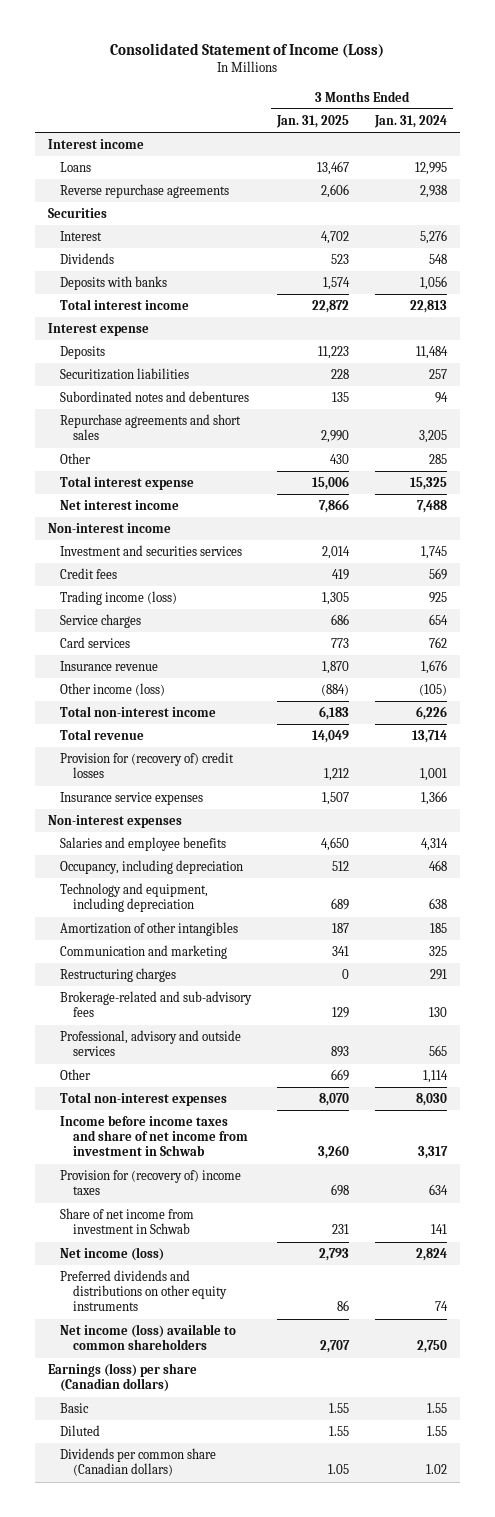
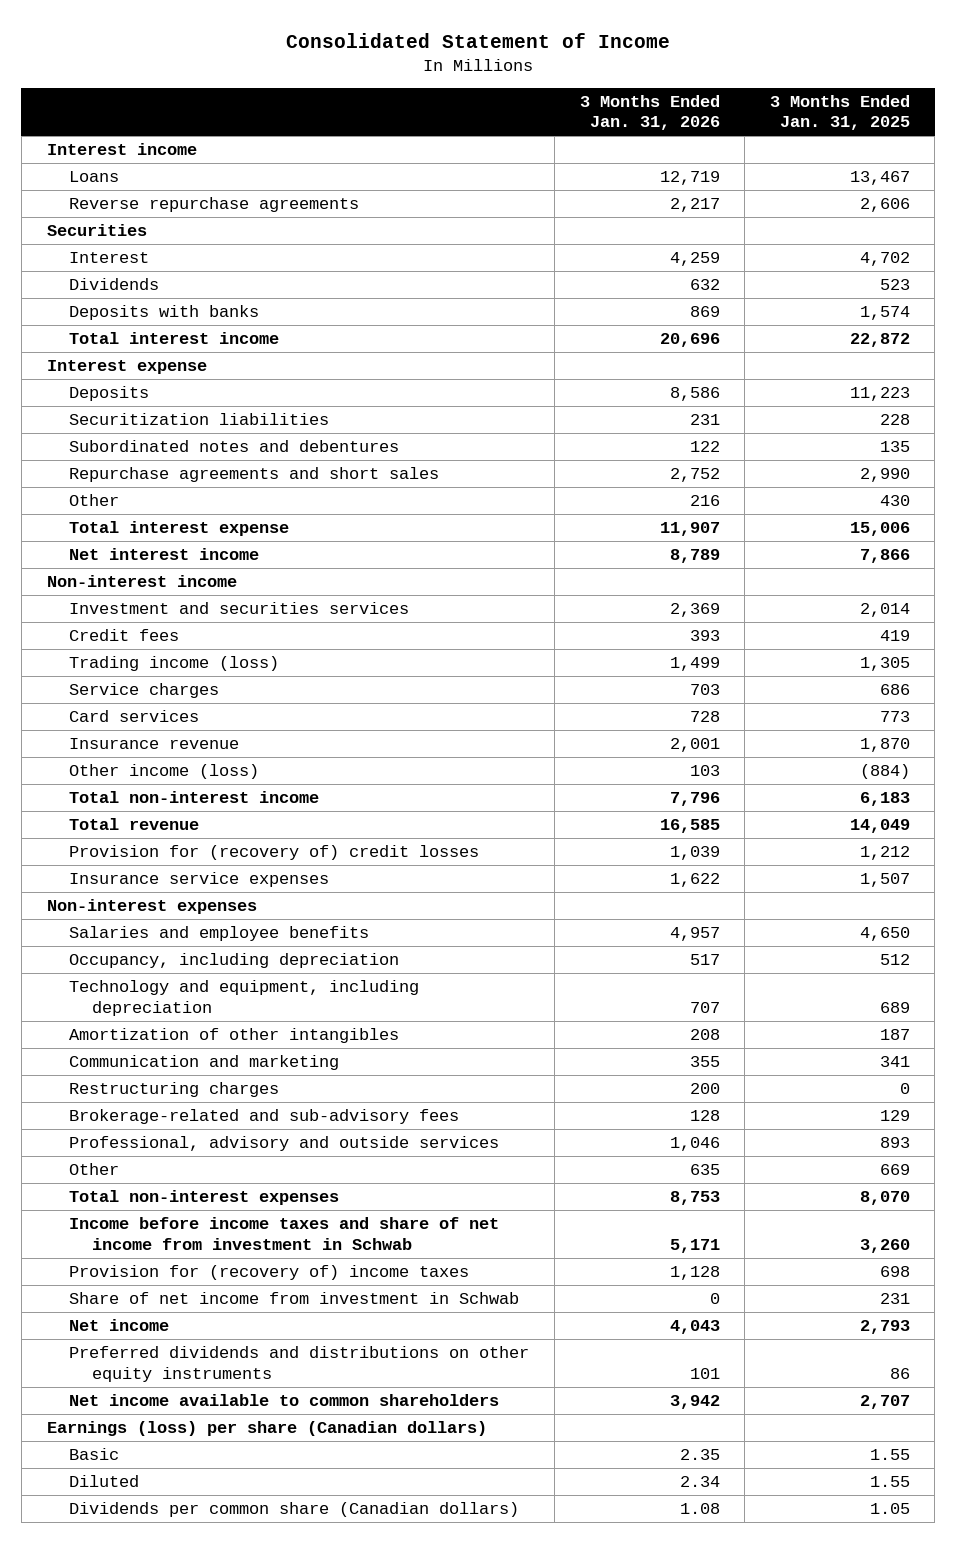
[110,43,385,59] Consolidated Statement of Income (Loss) -> [286,32,671,48] Consolidated Statement of Income
[373,114,447,128] Jan. 31, 2024 -> none
none -> [579,94,720,131] 3 Months Ended Jan. 31, 2026
[60,1247,165,1262] Net income (loss) -> [69,1319,170,1332] Net income
[60,1324,237,1351] Net income (loss) available to common shareholders -> [69,1394,500,1407] Net income available to common shareholders

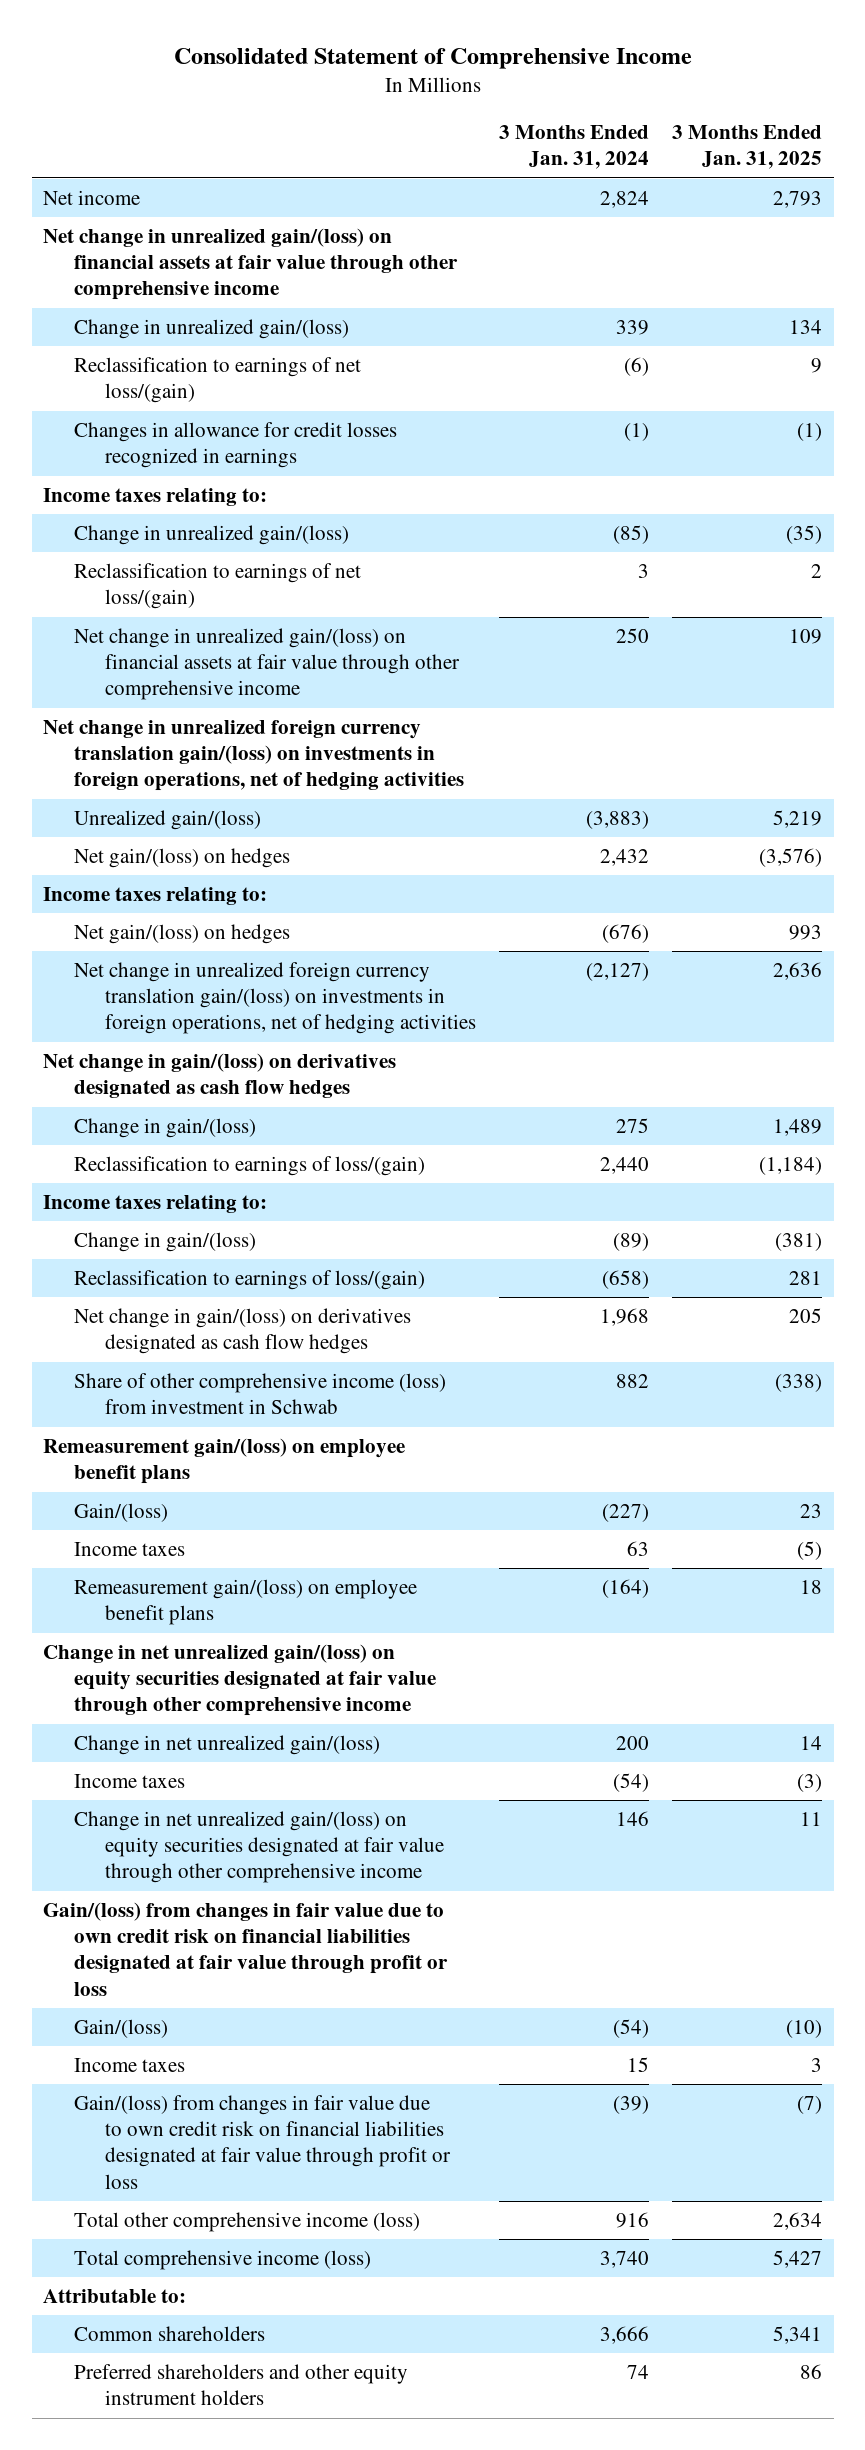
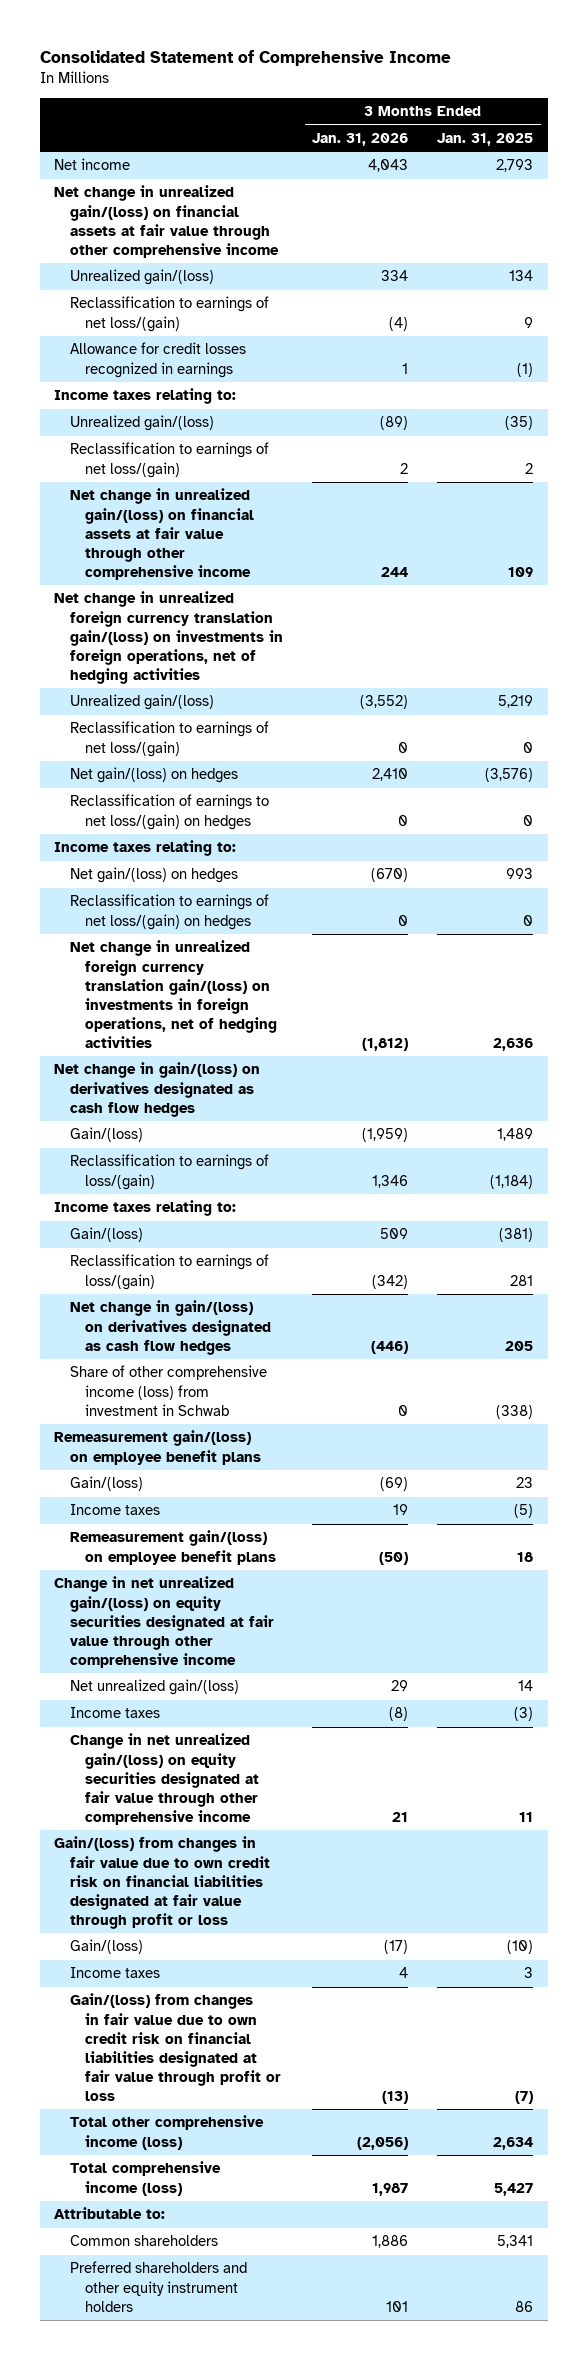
[498,125,649,170] 3 Months Ended Jan. 31, 2024 -> none
none -> [312,132,409,146] Jan. 31, 2026
[73,319,349,340] Change in unrealized gain/(loss) -> [69,269,214,286] Unrealized gain/(loss)
[73,422,397,469] Changes in allowance for credit losses recognized in earnings -> [69,342,246,378] Allowance for credit losses recognized in earnings
[73,525,349,546] Change in unrealized gain/(loss) -> [69,415,214,432] Unrealized gain/(loss)
none -> [69,721,269,757] Reclassification to earnings of net loss/(gain)
none -> [69,794,269,830] Reclassification of earnings to net loss/(gain) on hedges
none -> [69,894,269,930] Reclassification to earnings of net loss/(gain) on hedges
[73,1118,256,1139] Change in gain/(loss) -> [69,1127,143,1143] Gain/(loss)
[73,1232,256,1253] Change in gain/(loss) -> [69,1227,143,1243] Gain/(loss)
[73,1735,380,1756] Change in net unrealized gain/(loss) -> [69,1679,239,1696] Net unrealized gain/(loss)

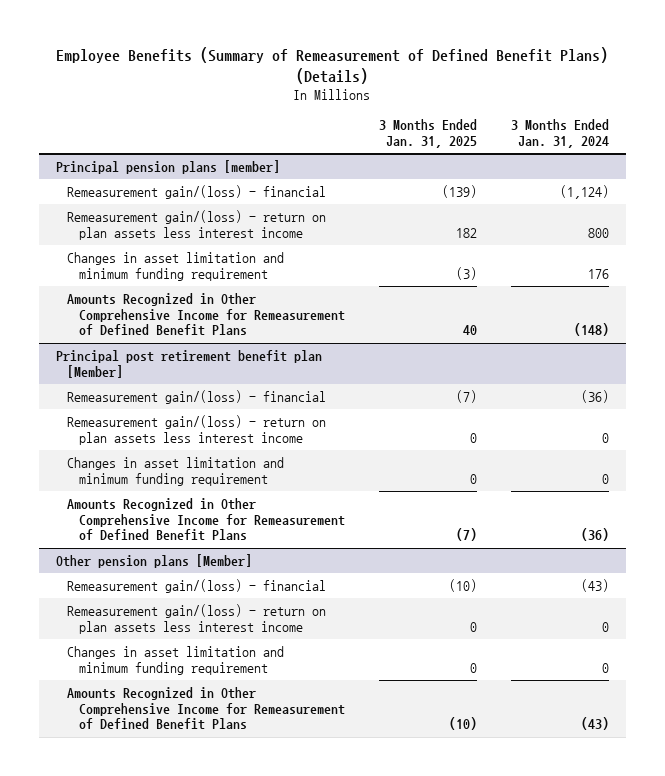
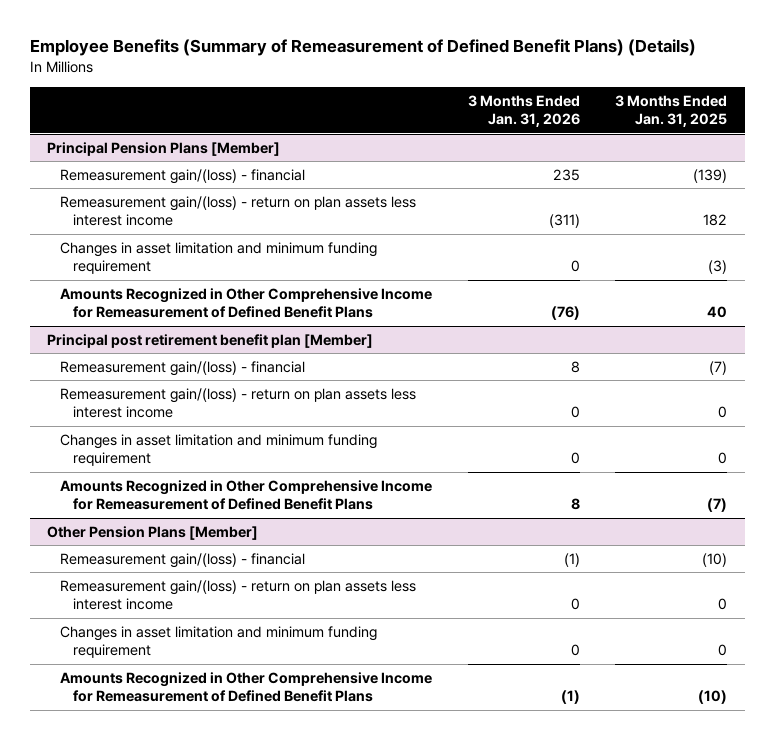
[510,119,609,149] 3 Months Ended Jan. 31, 2024 -> none
none -> [467,94,580,128] 3 Months Ended Jan. 31, 2026
[55,159,280,174] Principal pension plans [member] -> [47,141,281,156] Principal Pension Plans [Member]
[55,553,252,568] Other pension plans [Member] -> [47,525,259,540] Other Pension Plans [Member]

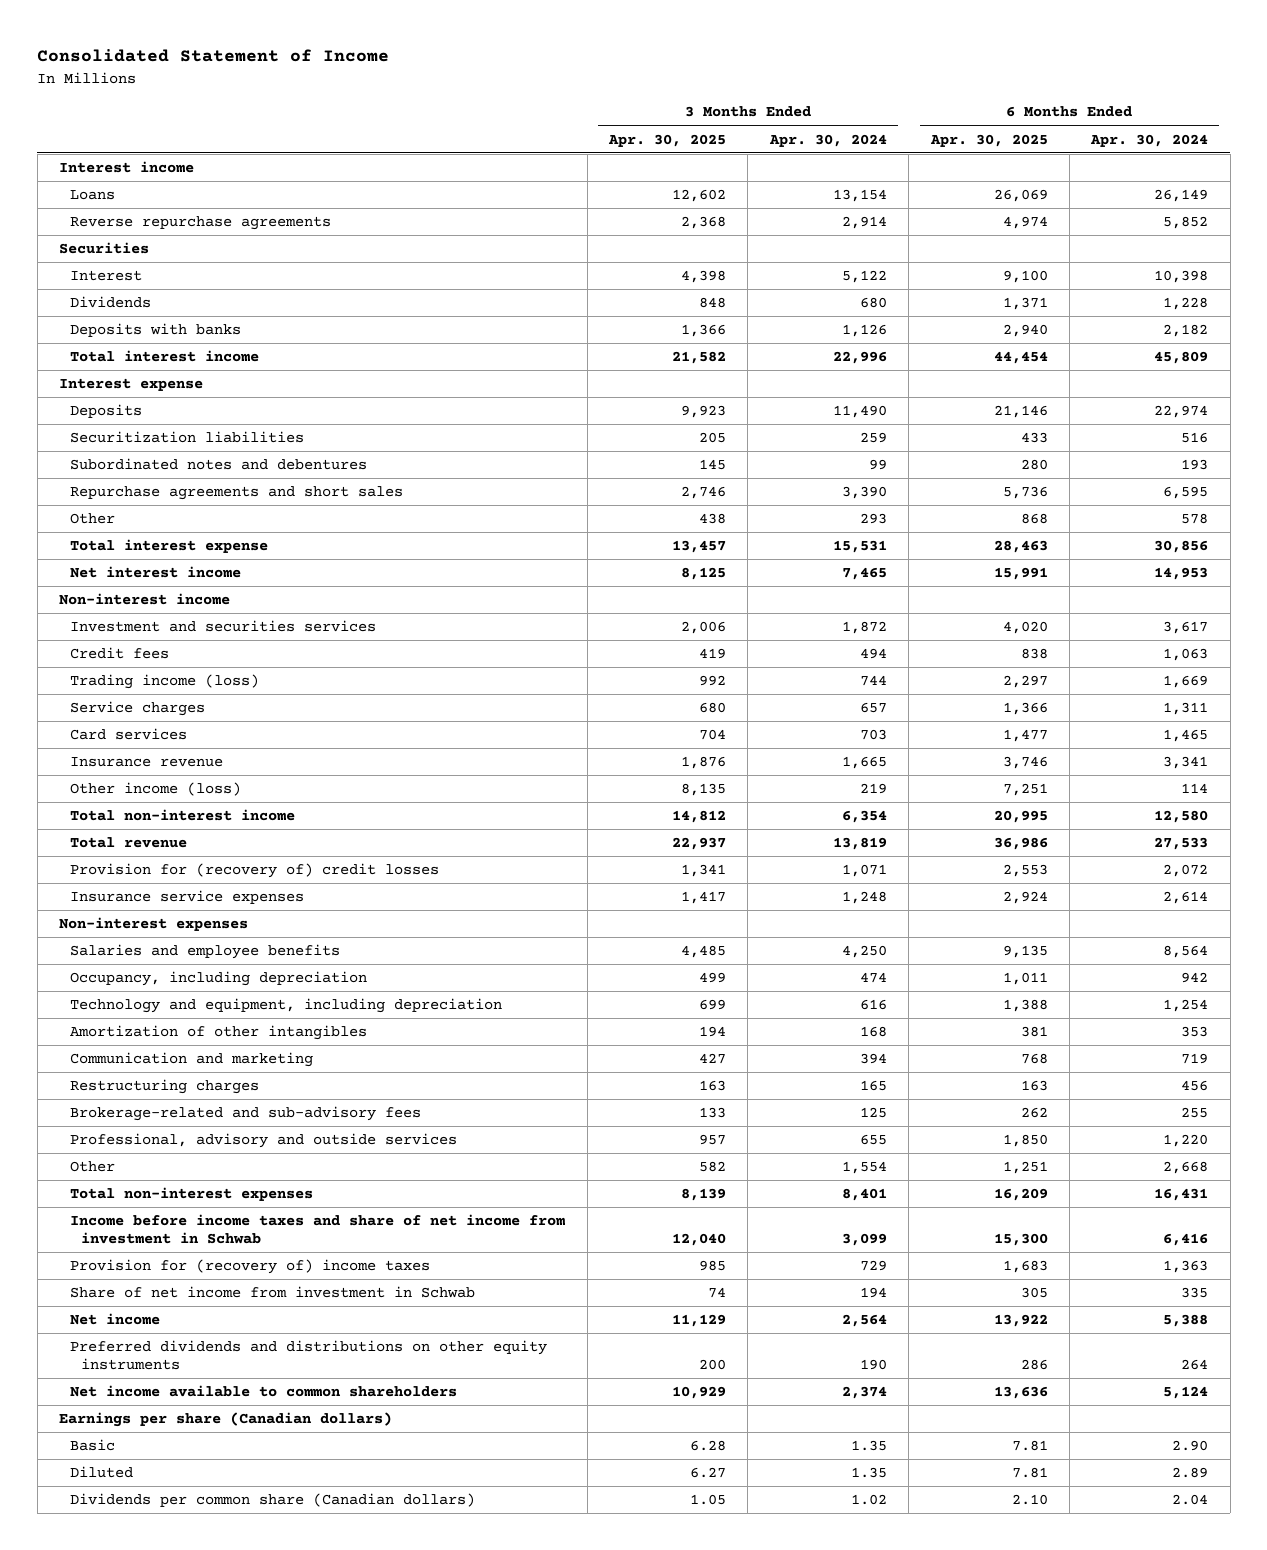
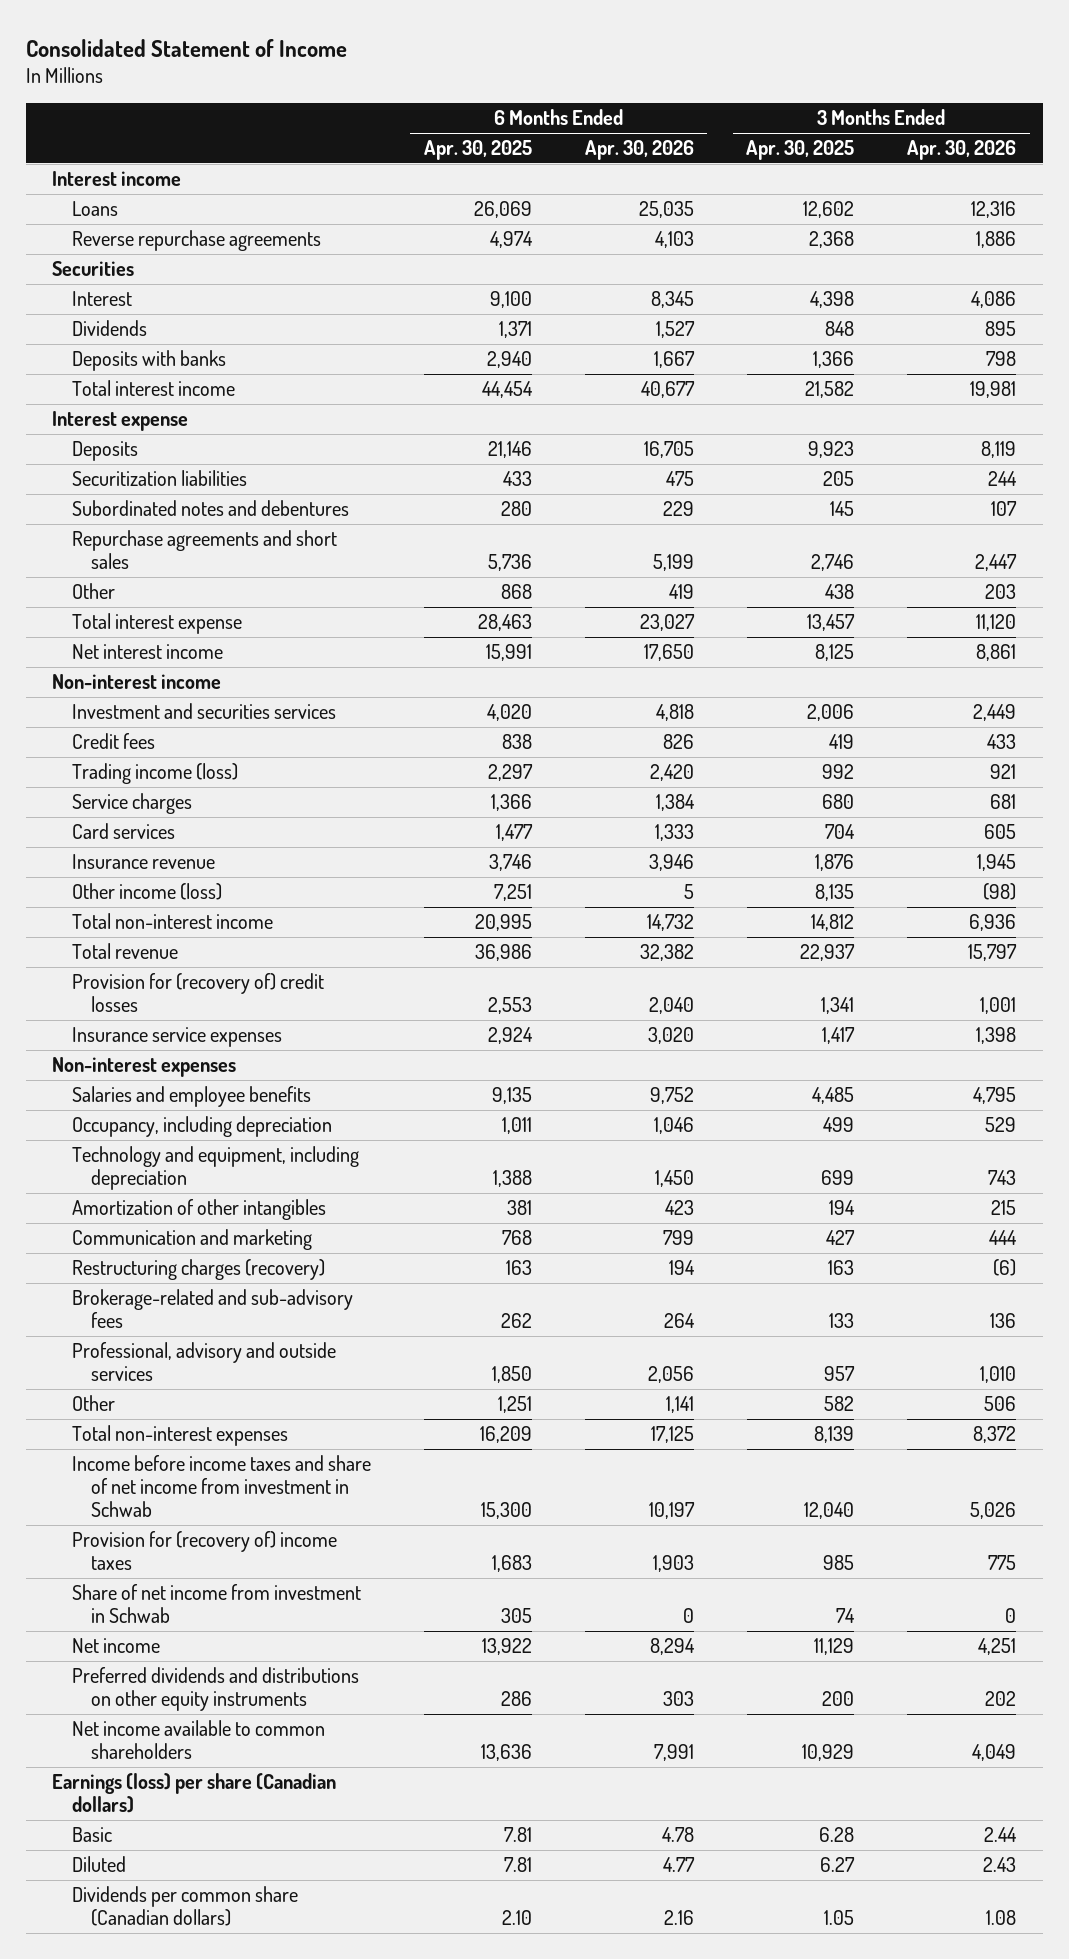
[768,133,887,147] Apr. 30, 2024 -> none
[1090,133,1209,147] Apr. 30, 2024 -> none
none -> [584,140,694,161] Apr. 30, 2026
none -> [907,140,1017,161] Apr. 30, 2026
[70,1079,260,1095] Restructuring charges -> [71,1259,325,1281] Restructuring charges (recovery)
[59,1412,393,1428] Earnings per share (Canadian dollars) -> [52,1773,337,1814] Earnings (loss) per share (Canadian dollars)

